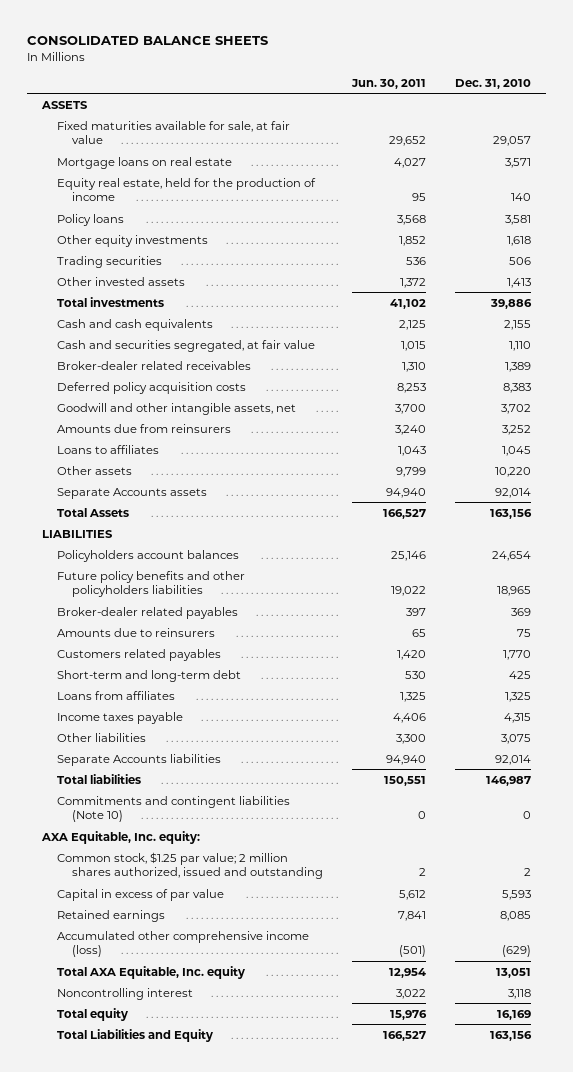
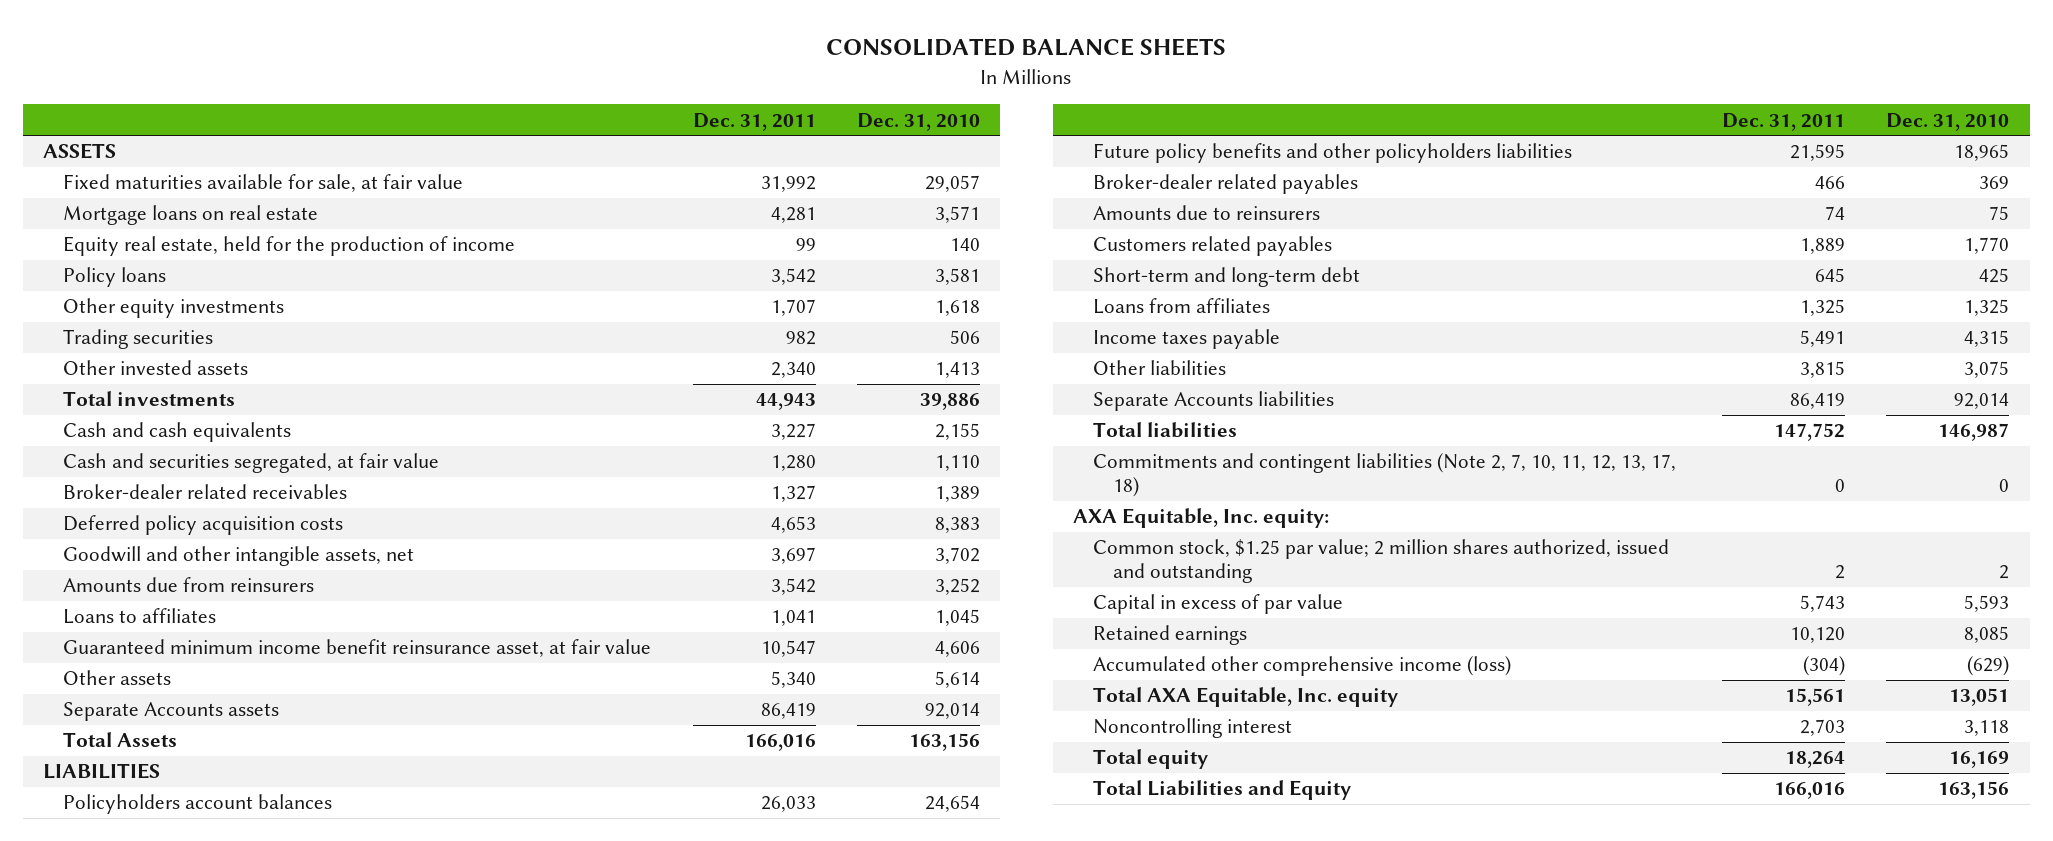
[351,78,427,89] Jun. 30, 2011 -> none
none -> [692,112,816,131] Dec. 31, 2011
none -> [63,639,652,658] Guaranteed minimum income benefit reinsurance asset, at fair value
[495,466,532,477] 10,220 -> [934,671,980,689] 5,614
[56,795,290,822] Commitments and contingent liabilities (Note 10) -> [1093,453,1677,498] Commitments and contingent liabilities (Note 2, 7, 10, 11, 12, 13, 17, 18)

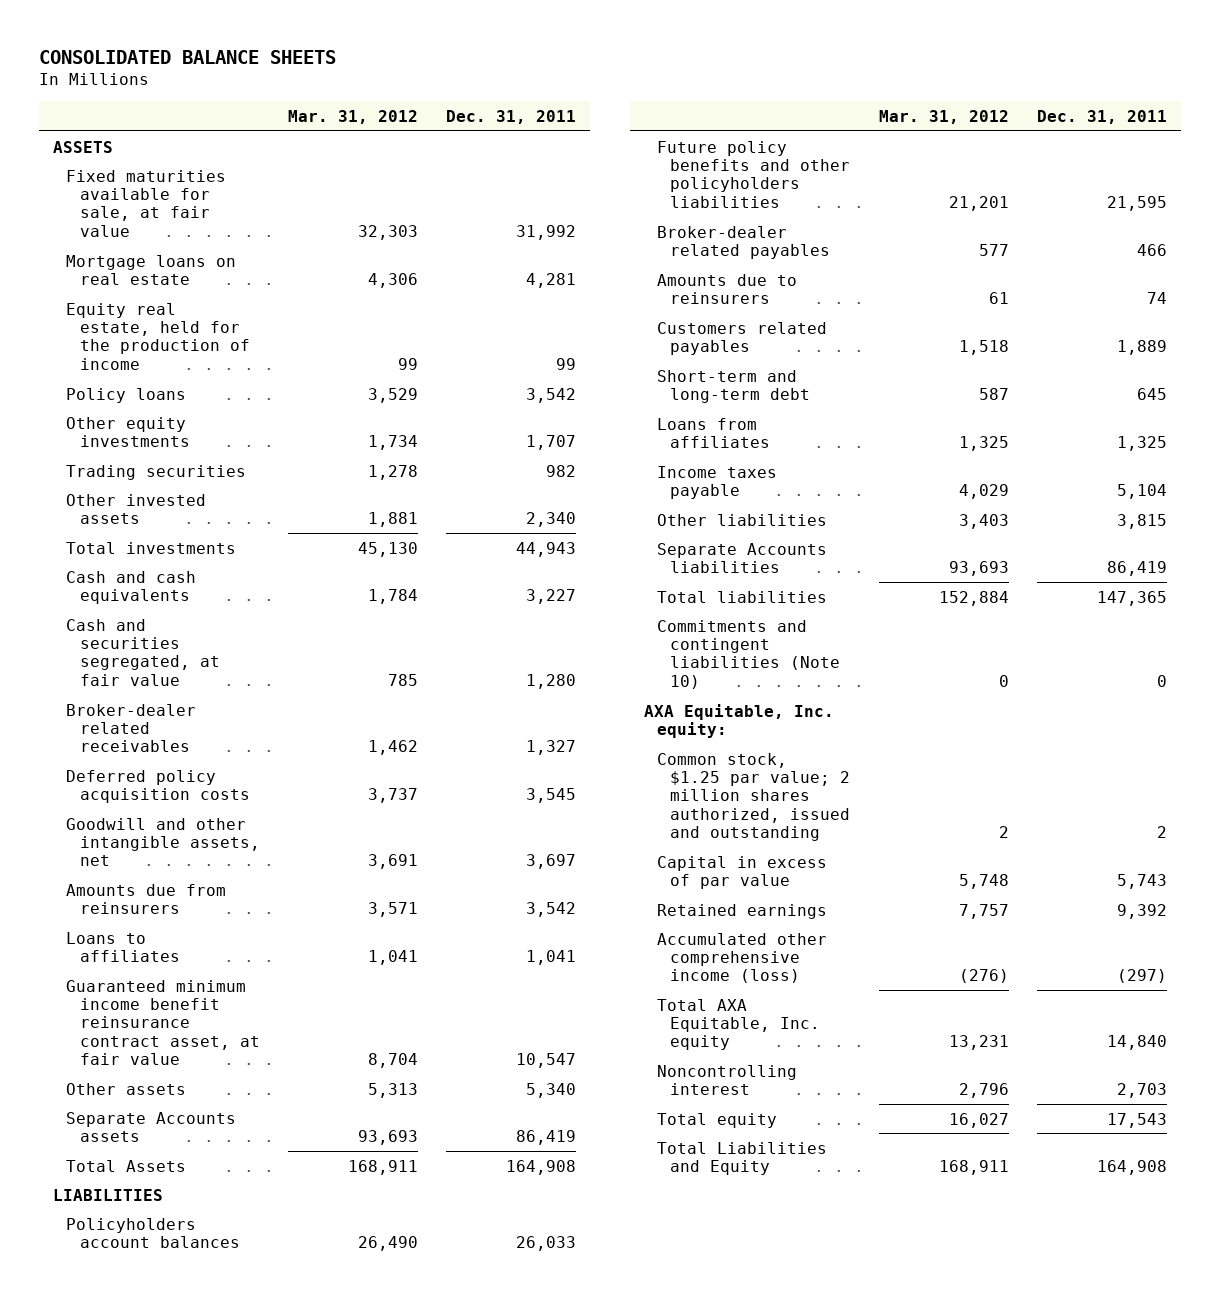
[856,112,980,131] Dec. 31, 2010 -> none
none -> [287,109,418,124] Mar. 31, 2012
[770,516,816,534] 4,653 -> [526,787,577,803] 3,545
[63,639,652,658] Guaranteed minimum income benefit reinsurance asset, at fair value -> [66,979,260,1066] Guaranteed minimum income benefit reinsurance contract asset, at fair value
[744,734,816,752] 166,016 -> [506,1159,577,1175] 164,908
[1800,330,1846,348] 5,491 -> [1116,483,1167,499] 5,104
[1774,423,1846,442] 147,752 -> [1096,590,1167,606] 147,365
[1093,453,1677,498] Commitments and contingent liabilities (Note 2, 7, 10, 11, 12, 13, 17, 18) -> [657,619,841,689] Commitments and contingent liabilities (Note 10)
[1790,627,1846,644] 10,120 -> [1116,903,1167,919] 9,392
[1803,656,1846,677] (304) -> [1116,969,1167,984] (297)
[1785,688,1846,707] 15,561 -> [1106,1035,1167,1051] 14,840
[1785,751,1846,769] 18,264 -> [1106,1112,1167,1128] 17,543
[1774,782,1846,800] 166,016 -> [1096,1159,1167,1175] 164,908

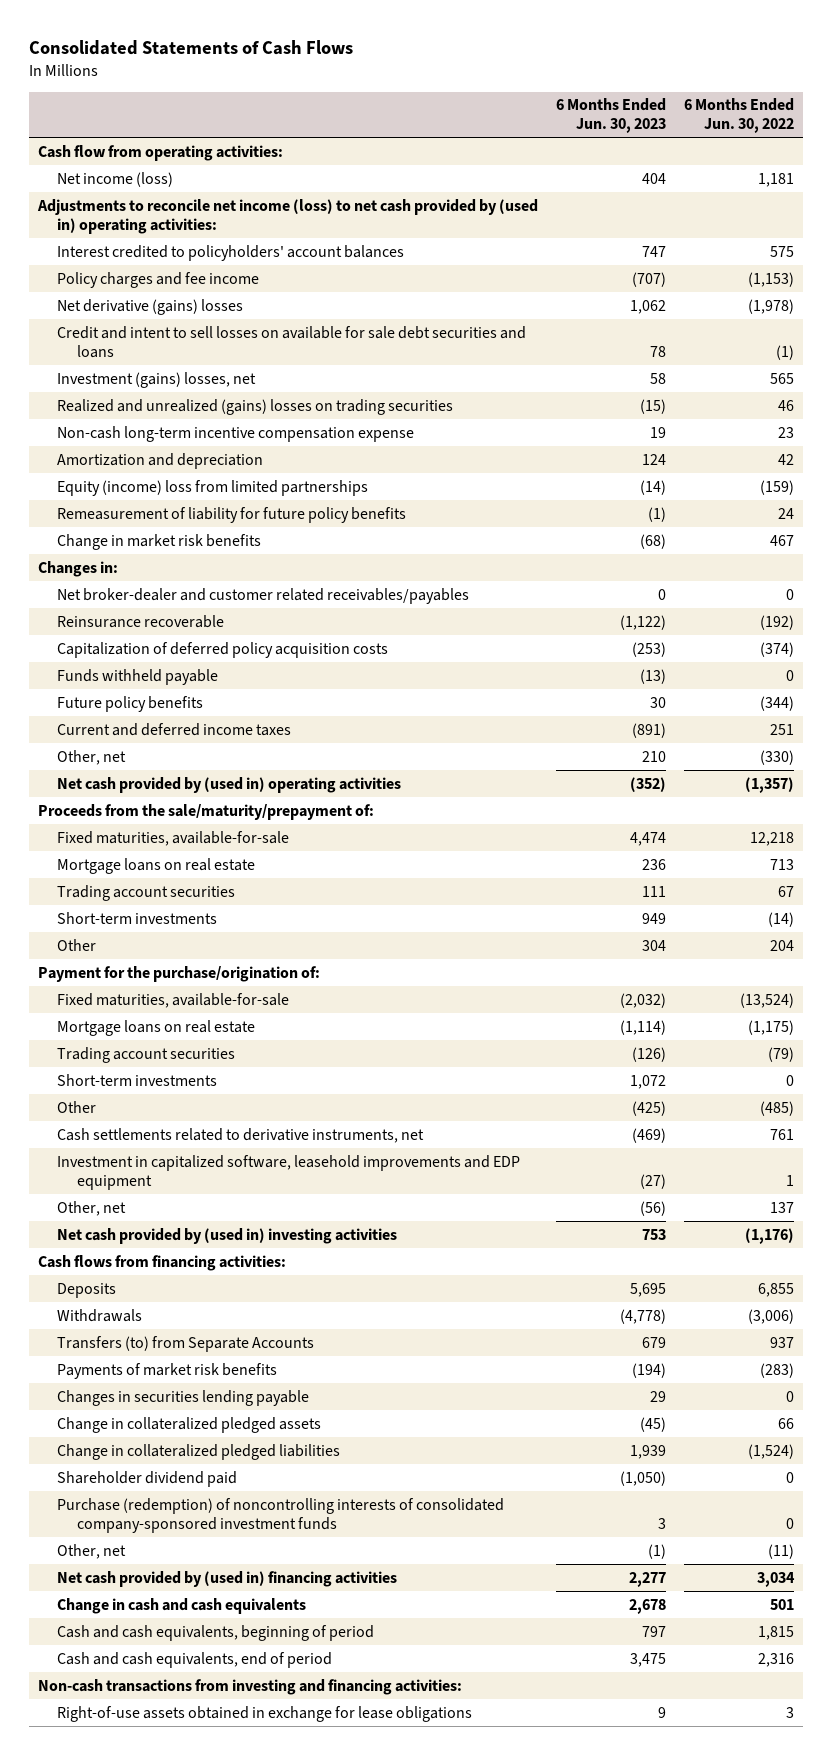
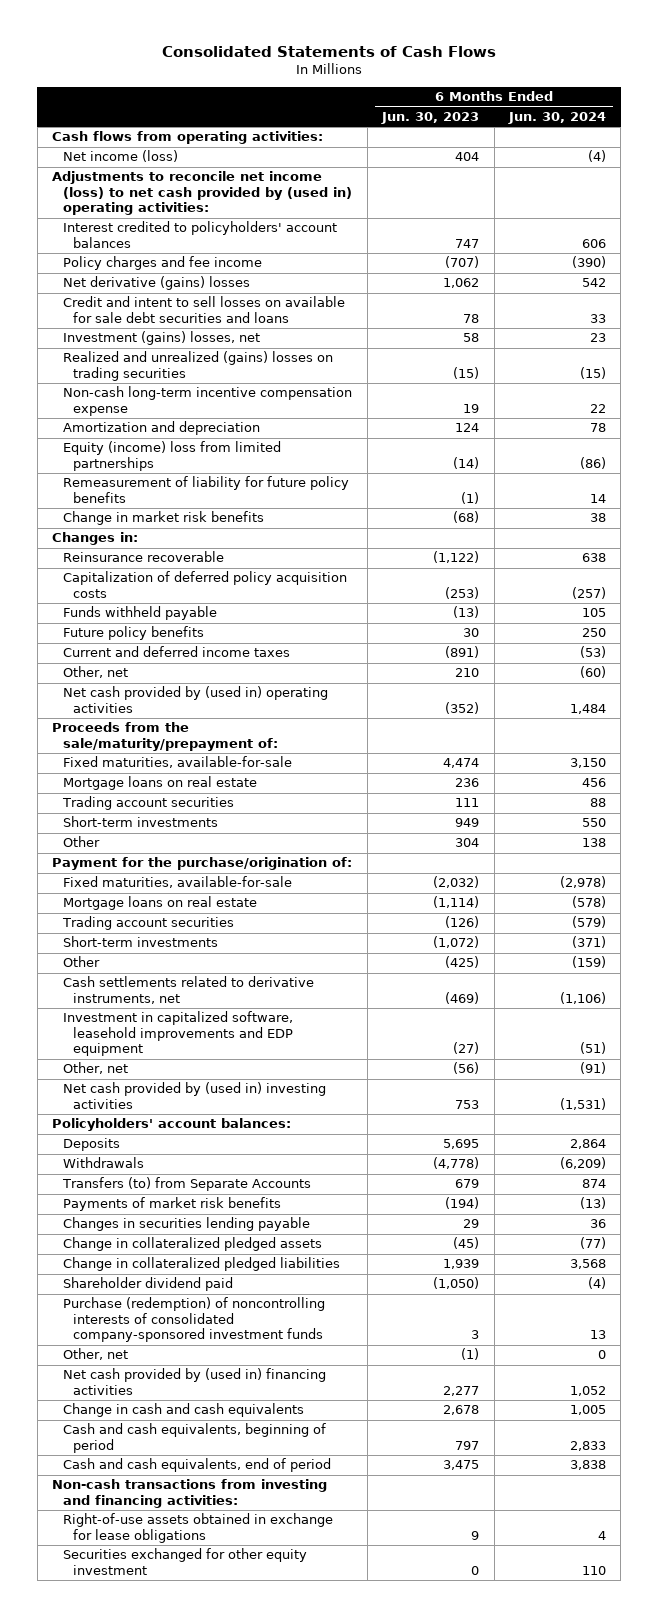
[683,98,794,134] 6 Months Ended Jun. 30, 2022 -> none
none -> [508,111,607,124] Jun. 30, 2024
[37,144,283,161] Cash flow from operating activities: -> [52,131,324,145] Cash flows from operating activities:
[57,587,470,604] Net broker-dealer and customer related receivables/payables -> none
[629,1074,666,1089] 1,072 -> [433,936,480,949] (1,072)
[37,1254,286,1271] Cash flows from financing activities: -> none
none -> [52,1118,292,1132] Policyholders' account balances:
none -> [62,1548,307,1575] Securities exchanged for other equity investment

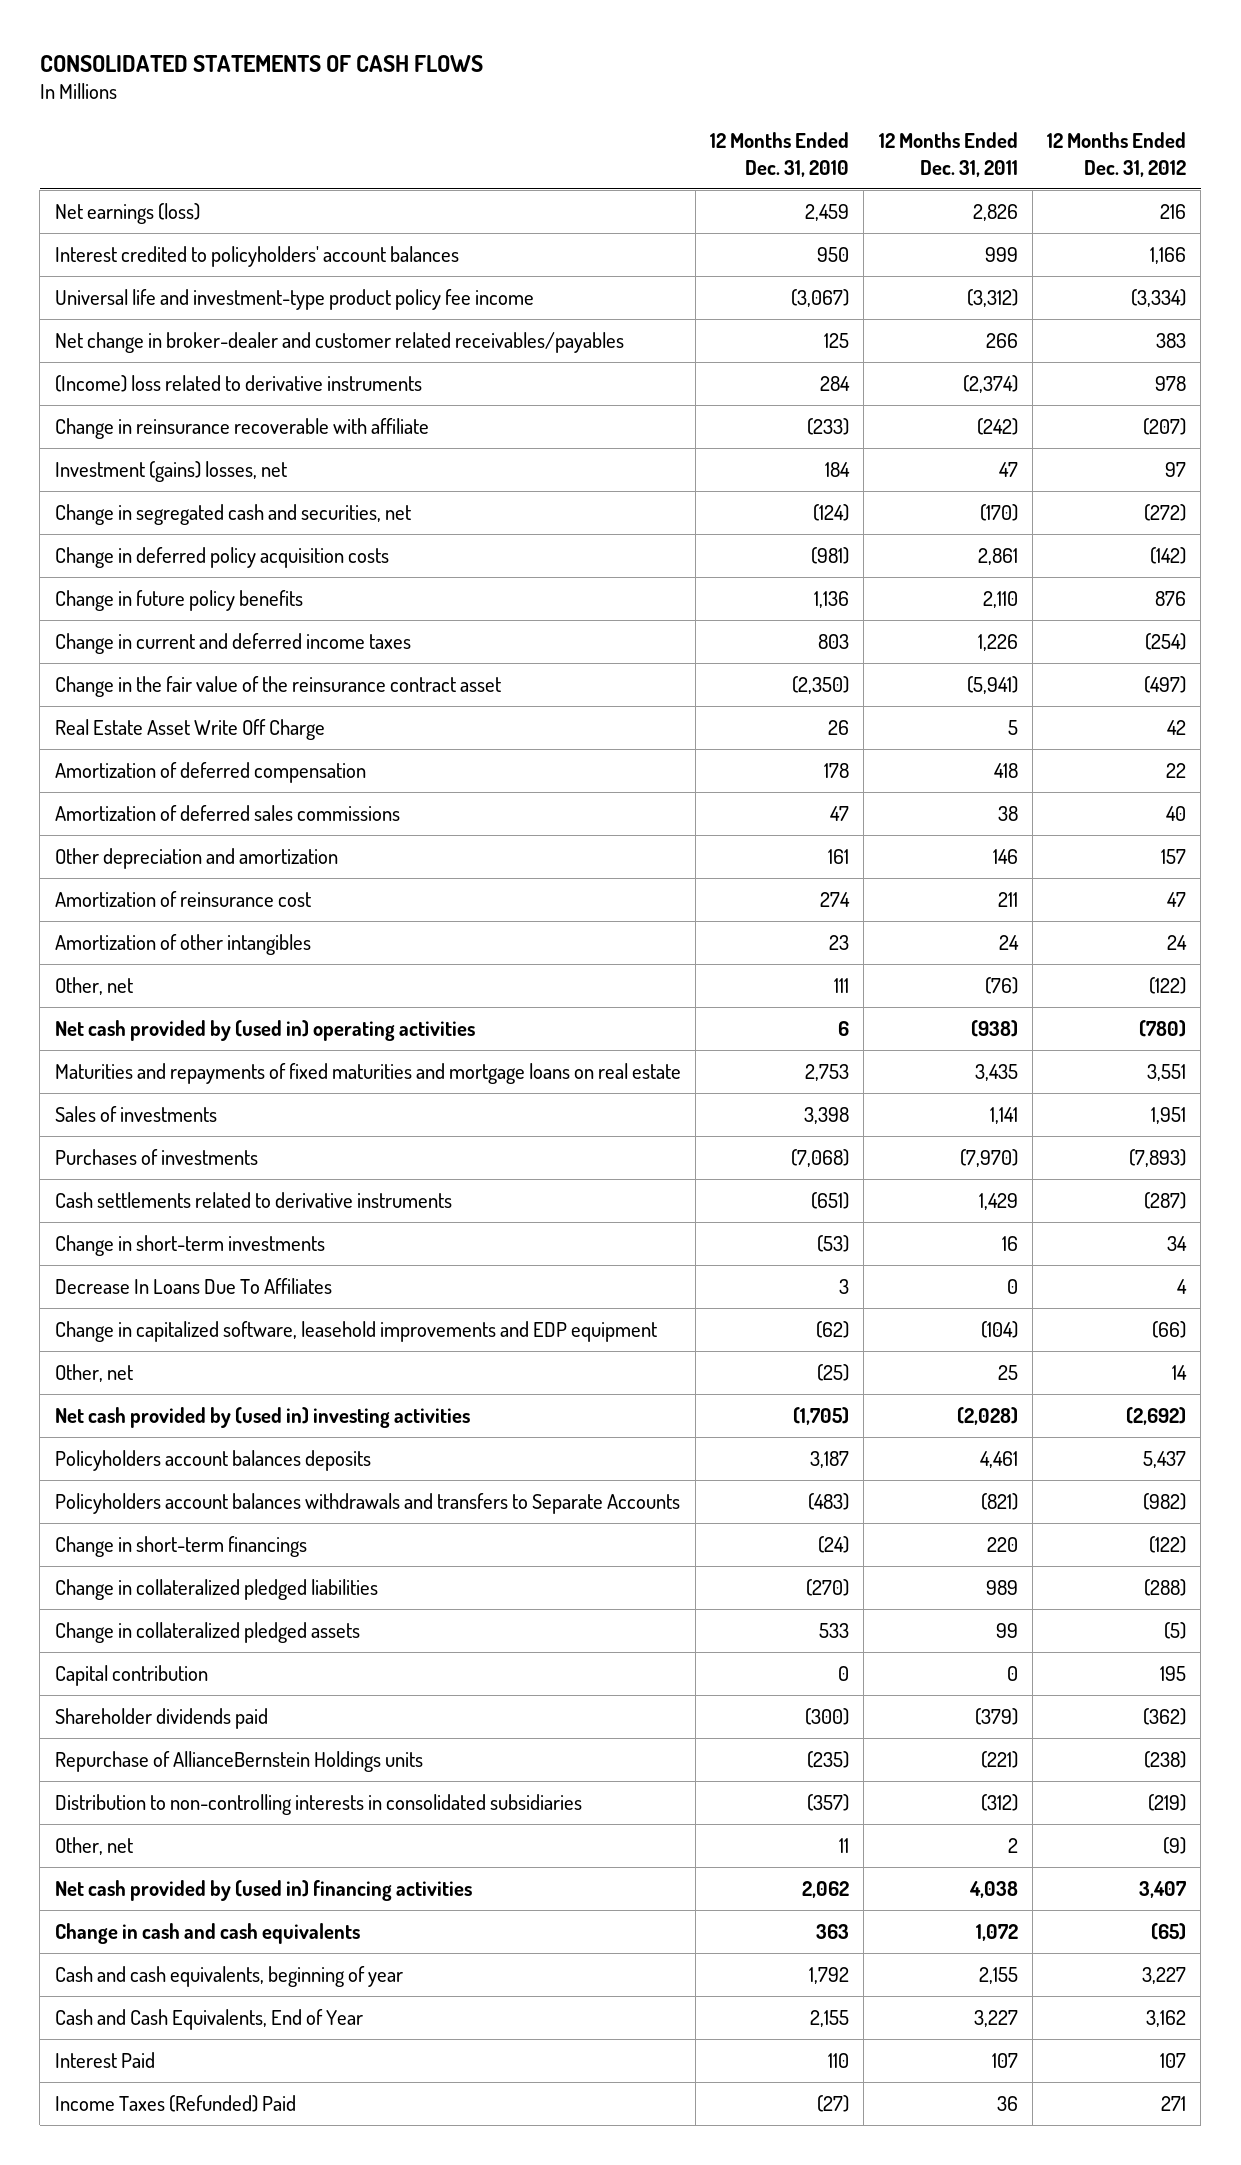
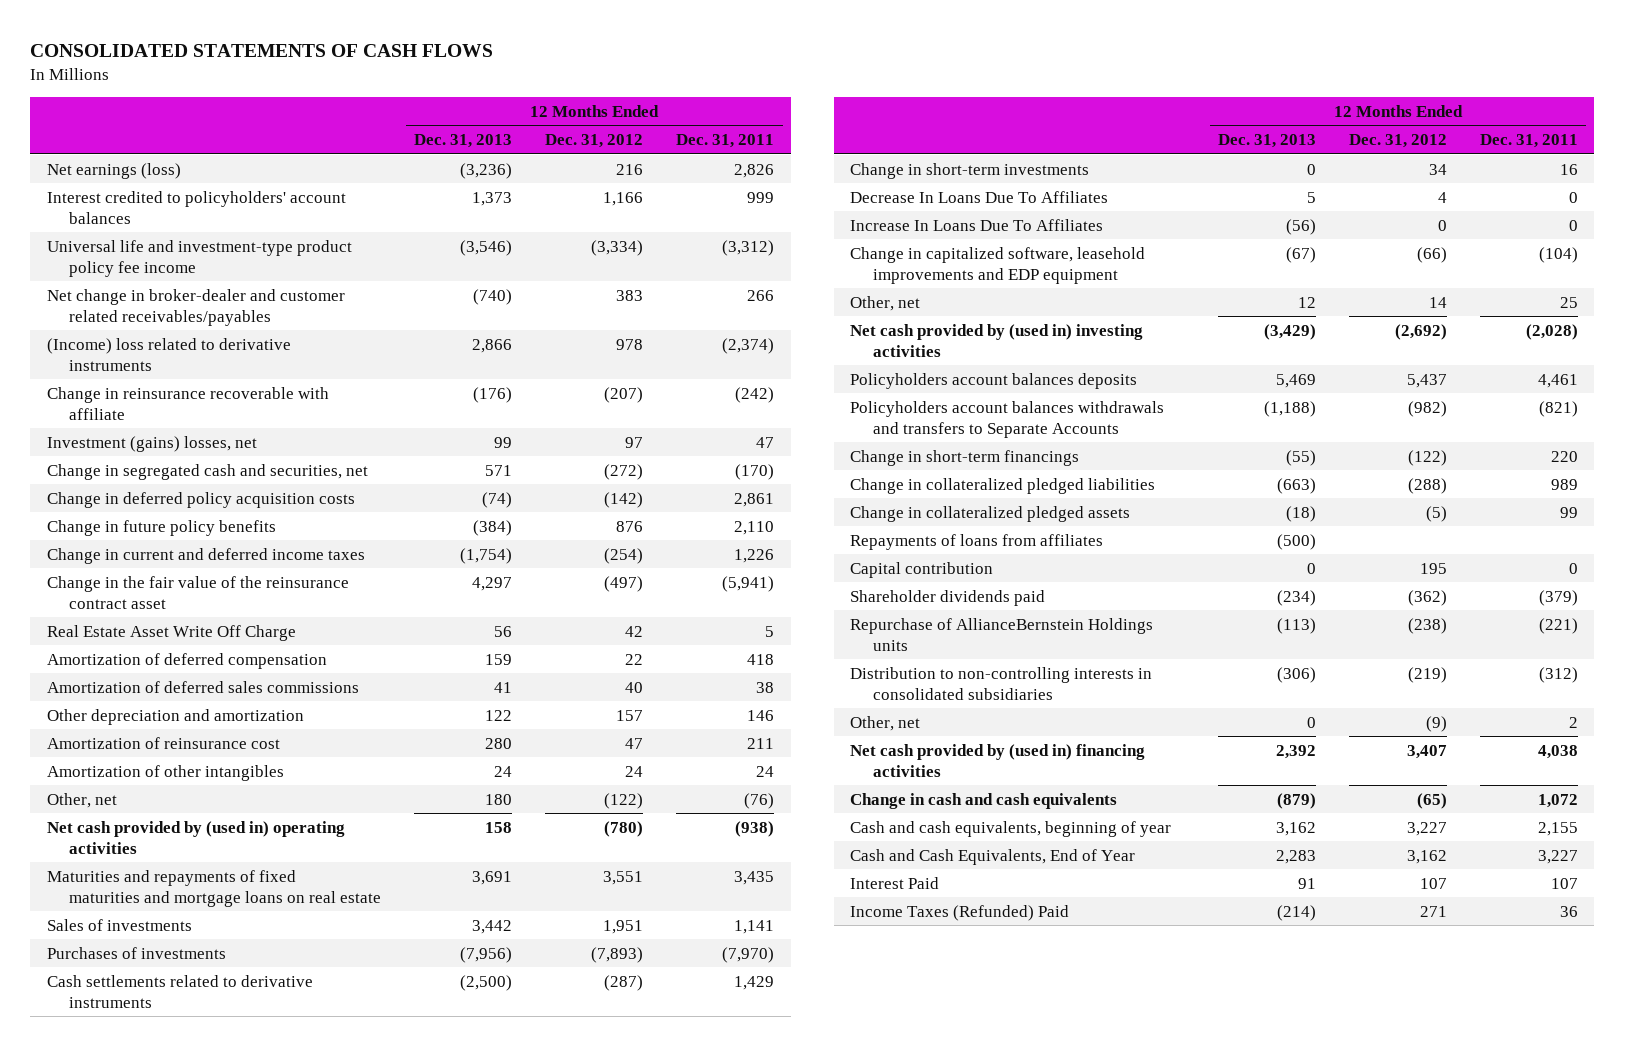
[710,132,850,177] 12 Months Ended Dec. 31, 2010 -> none
none -> [414,134,513,149] Dec. 31, 2013
none -> [850,218,1104,231] Increase In Loans Due To Affiliates
none -> [850,533,1104,550] Repayments of loans from affiliates

